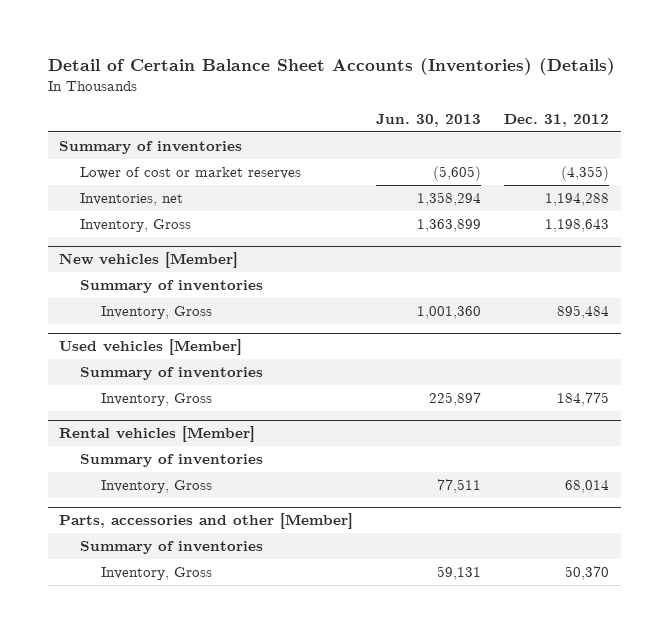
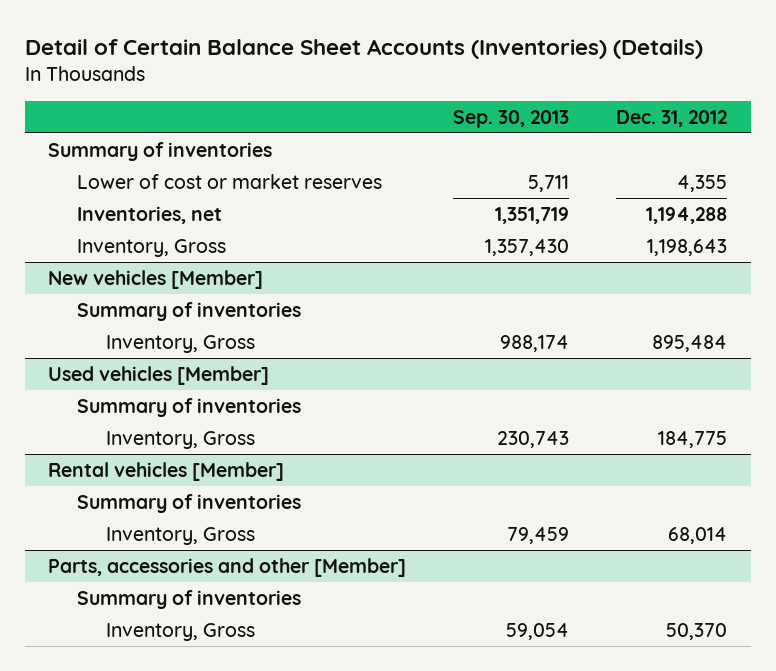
[376,113,482,127] Jun. 30, 2013 -> none
none -> [453,109,570,128] Sep. 30, 2013
[561,166,610,182] (4,355) -> [677,174,728,192] 4,355

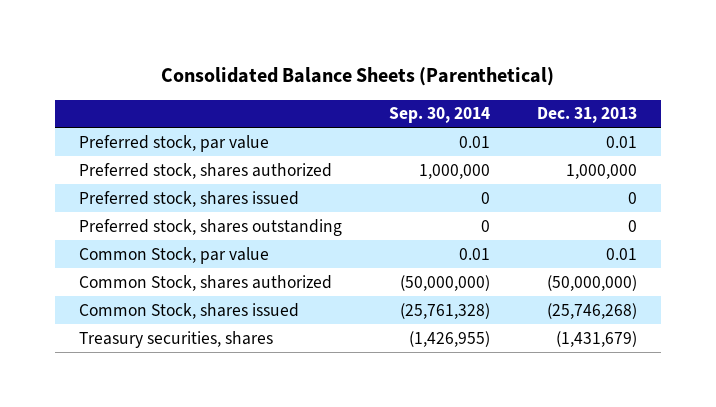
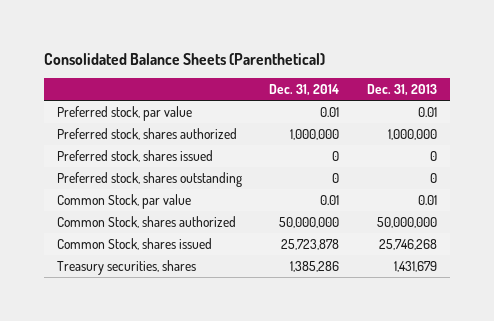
[388,107,490,124] Sep. 30, 2014 -> none
none -> [269,84,340,97] Dec. 31, 2014
[546,274,637,291] (50,000,000) -> [376,216,437,228] 50,000,000
[546,302,637,319] (25,746,268) -> [378,238,437,250] 25,746,268
[555,330,637,347] (1,431,679) -> [393,260,437,272] 1,431,679

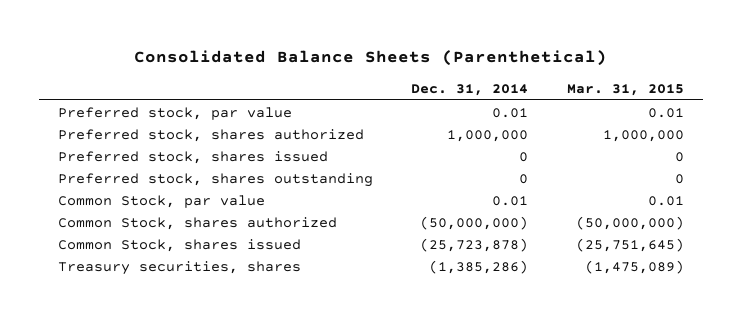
[366,84,437,97] Dec. 31, 2013 -> none
none -> [566,84,684,97] Mar. 31, 2015
[279,216,340,228] 50,000,000 -> [420,215,529,230] (50,000,000)
[281,238,340,250] 25,723,878 -> [420,237,529,252] (25,723,878)
[290,260,340,272] 1,385,286 -> [429,259,529,274] (1,385,286)

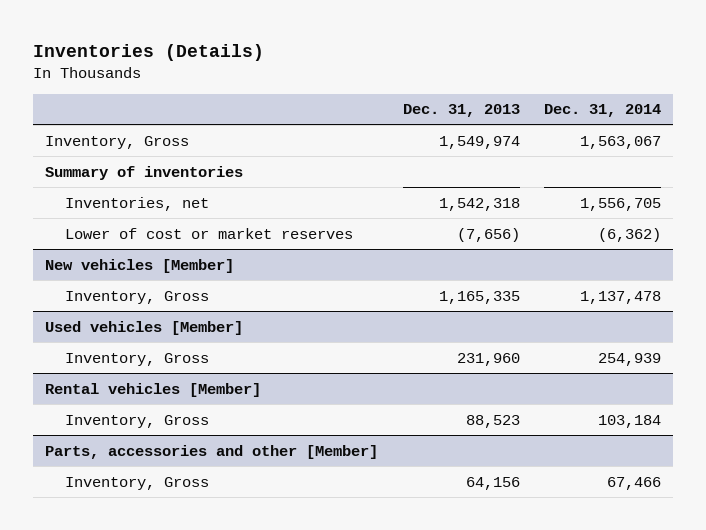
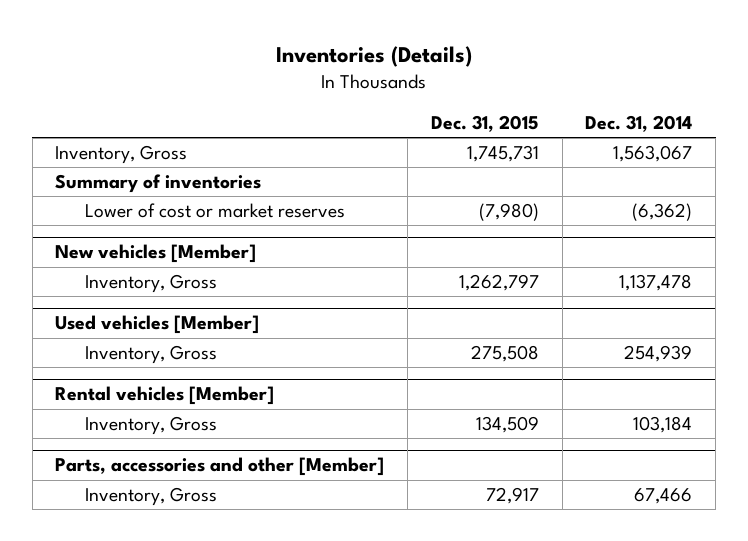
[402,104,520,118] Dec. 31, 2013 -> none
none -> [430,114,539,132] Dec. 31, 2015
[64,196,209,211] Inventories, net -> none

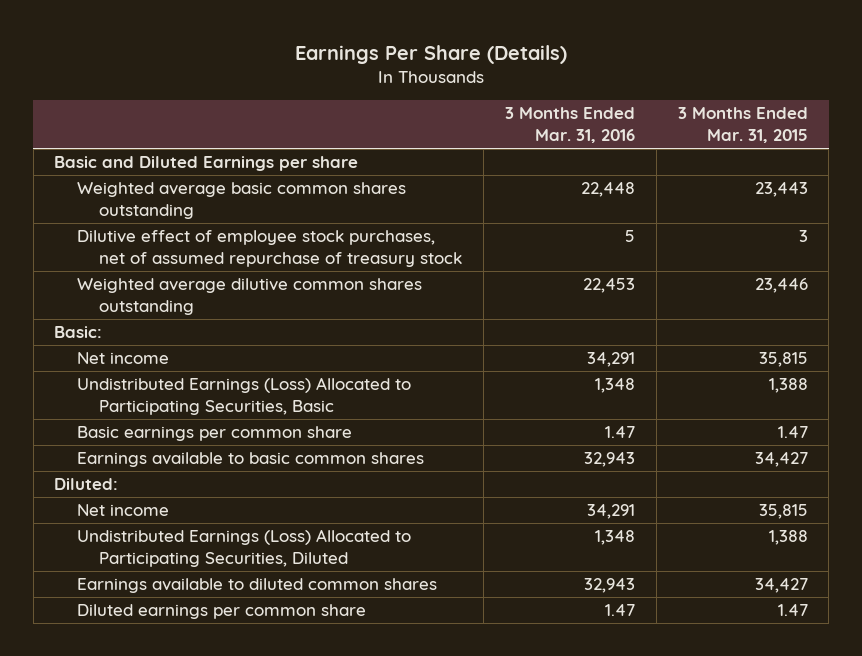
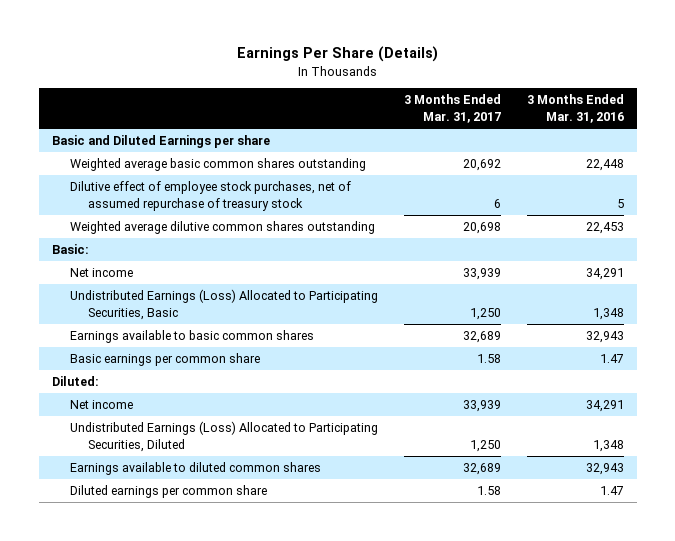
[677,107,808,144] 3 Months Ended Mar. 31, 2015 -> none
none -> [403,94,501,123] 3 Months Ended Mar. 31, 2017
[76,426,352,442] Basic earnings per common share -> [69,353,260,367] Basic earnings per common share

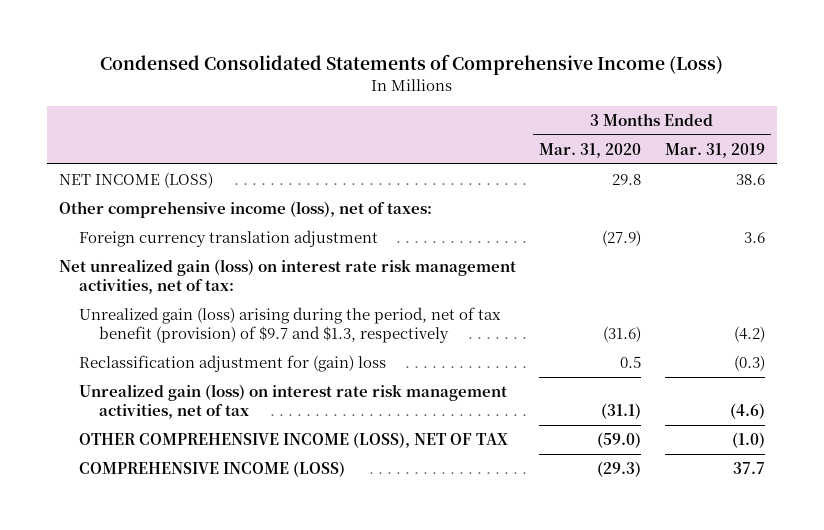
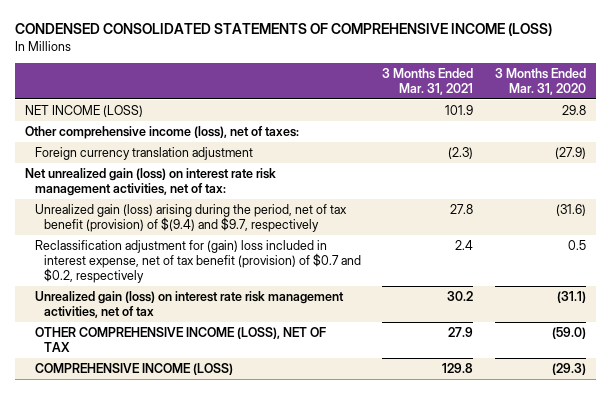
[99,54,723,76] Condensed Consolidated Statements of Comprehensive Income (Loss) -> [14,22,552,36] CONDENSED CONSOLIDATED STATEMENTS OF COMPREHENSIVE INCOME (LOSS)
[665,142,766,158] Mar. 31, 2019 -> none
none -> [382,67,474,95] 3 Months Ended Mar. 31, 2021
[78,306,501,344] Unrealized gain (loss) arising during the period, net of tax benefit (provision) of $9.7 and $1.3, respectively -> [34,203,347,232] Unrealized gain (loss) arising during the period, net of tax benefit (provision) of $(9.4) and $9.7, respectively
[78,354,386,372] Reclassification adjustment for (gain) loss -> [34,239,362,283] Reclassification adjustment for (gain) loss included in interest expense, net of tax benefit (provision) of $0.7 and $0.2, respectively

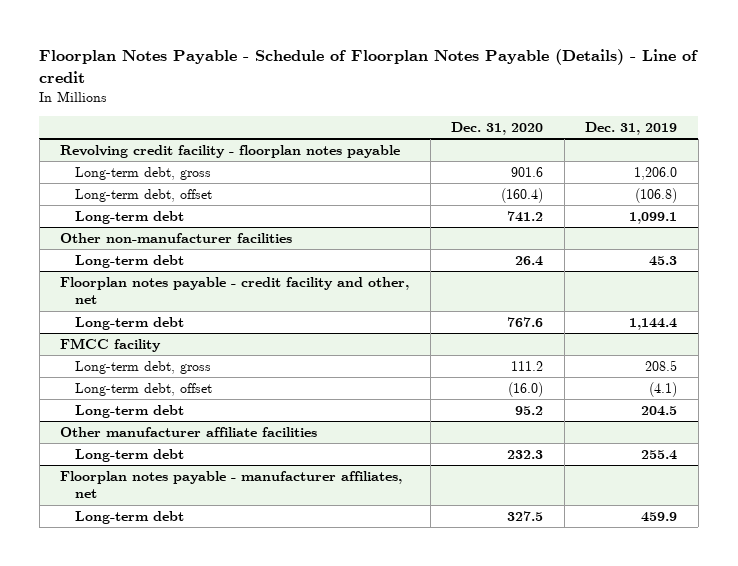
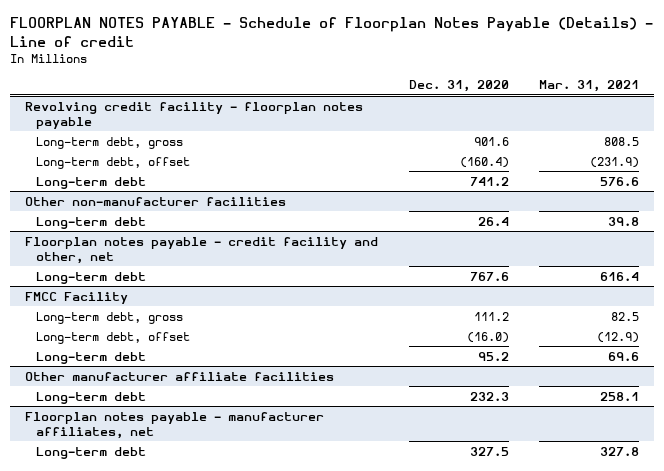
[39,48,699,83] Floorplan Notes Payable - Schedule of Floorplan Notes Payable (Details) - Line of credit -> [10,17,654,47] FLOORPLAN NOTES PAYABLE - Schedule of Floorplan Notes Payable (Details) - Line of credit
[585,122,678,136] Dec. 31, 2019 -> none
none -> [539,80,640,93] Mar. 31, 2021
[60,338,162,353] FMCC facility -> [25,291,129,304] FMCC Facility

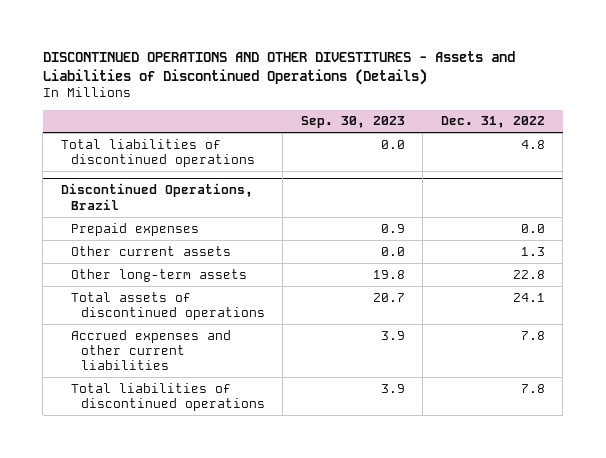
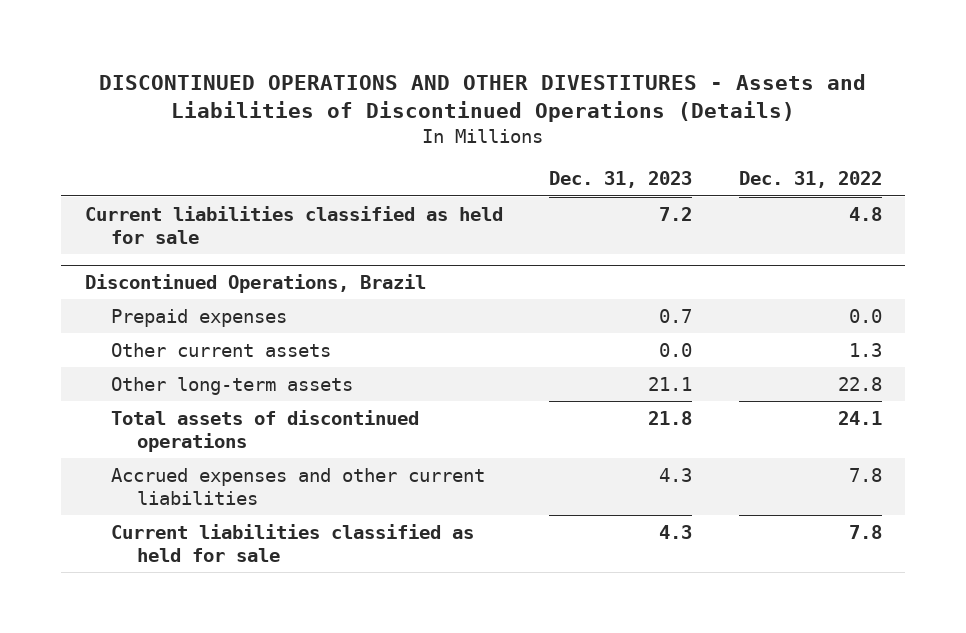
[300,116,405,129] Sep. 30, 2023 -> none
none -> [549,171,693,189] Dec. 31, 2023
[60,138,255,167] Total liabilities of discontinued operations -> [84,205,503,244] Current liabilities classified as held for sale
[70,382,265,411] Total liabilities of discontinued operations -> [110,523,474,562] Current liabilities classified as held for sale

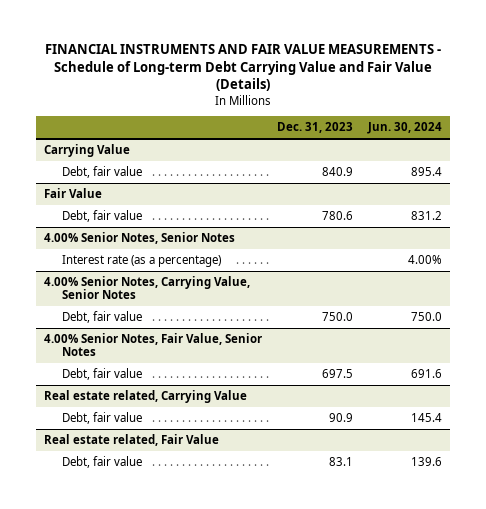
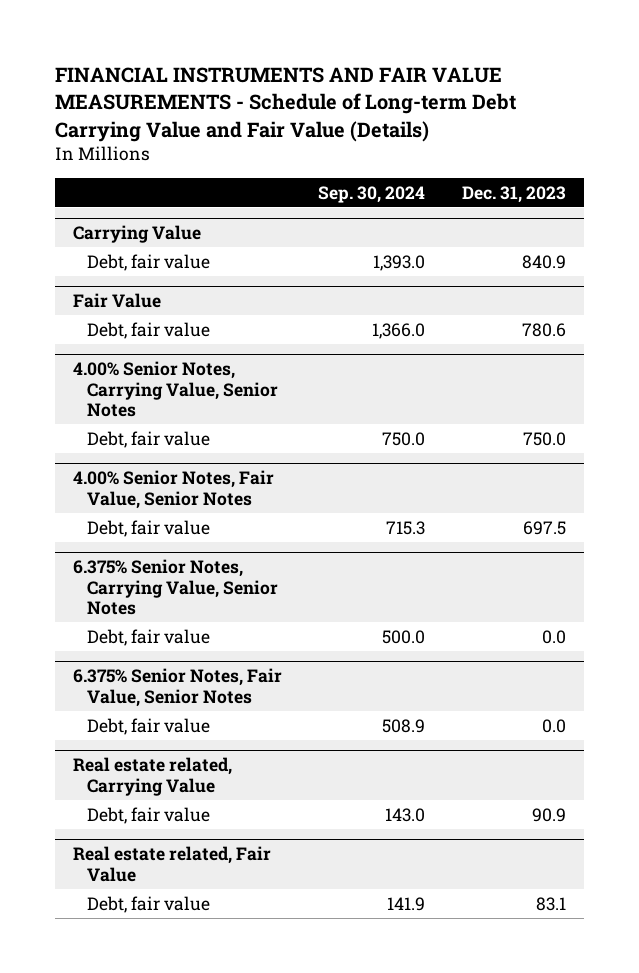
[367,122,443,135] Jun. 30, 2024 -> none
none -> [318,185,426,203] Sep. 30, 2024
[43,231,235,244] 4.00% Senior Notes, Senior Notes -> none
[61,254,221,267] Interest rate (as a percentage) -> none
none -> [73,558,278,616] 6.375% Senior Notes, Carrying Value, Senior Notes
none -> [86,628,210,646] Debt, fair value
none -> [73,667,283,707] 6.375% Senior Notes, Fair Value, Senior Notes
none -> [86,717,210,735] Debt, fair value

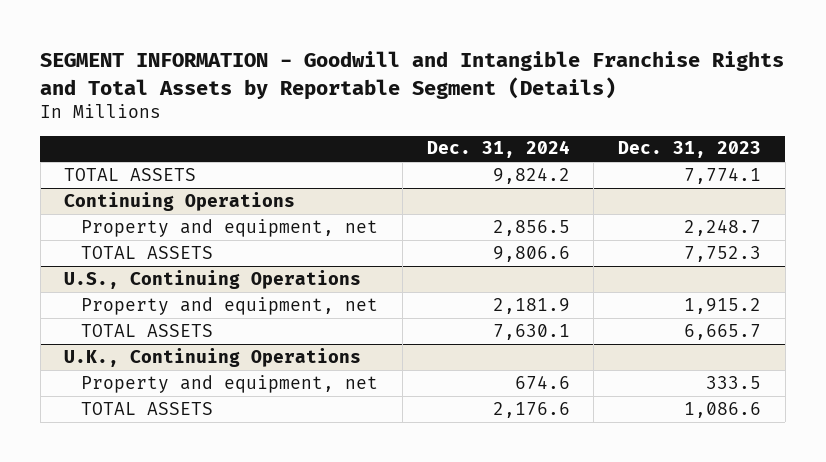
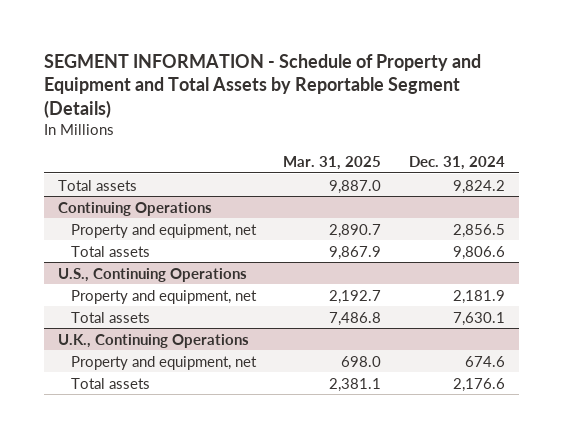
[40,51,785,100] SEGMENT INFORMATION - Goodwill and Intangible Franchise Rights and Total Assets by Reportable Segment (Details) -> [44,53,482,118] SEGMENT INFORMATION - Schedule of Property and Equipment and Total Assets by Reportable Segment (Details)
[618,141,762,159] Dec. 31, 2023 -> none
none -> [283,155,382,170] Mar. 31, 2025
[64,167,197,181] TOTAL ASSETS -> [57,179,137,191] Total assets
[81,245,214,259] TOTAL ASSETS -> [70,245,150,257] Total assets
[81,323,214,337] TOTAL ASSETS -> [70,311,150,323] Total assets
[81,401,214,415] TOTAL ASSETS -> [70,377,150,389] Total assets

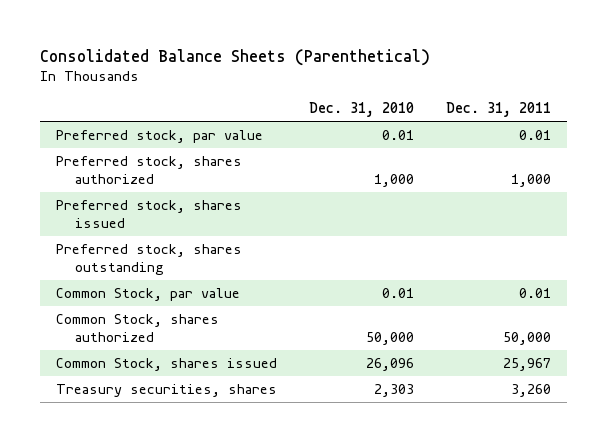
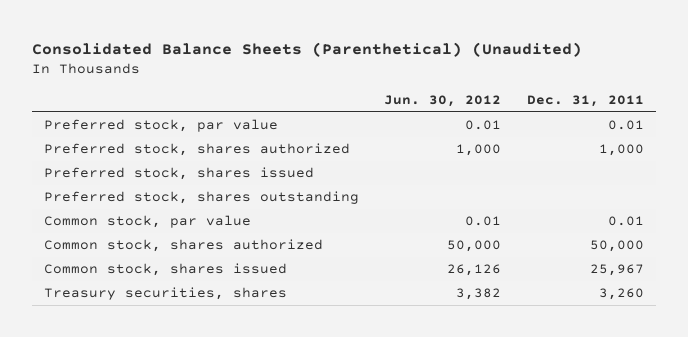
[39,48,430,66] Consolidated Balance Sheets (Parenthetical) -> [31,42,582,58] Consolidated Balance Sheets (Parenthetical) (Unaudited)
[308,102,414,118] Dec. 31, 2010 -> none
none -> [384,94,502,107] Jun. 30, 2012
[55,287,240,301] Common Stock, par value -> [44,215,252,229] Common stock, par value
[55,313,219,342] Common Stock, shares authorized -> [44,239,324,253] Common stock, shares authorized
[55,357,277,371] Common Stock, shares issued -> [44,263,288,277] Common stock, shares issued

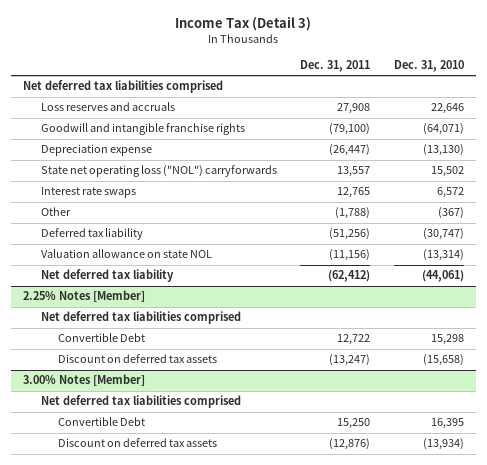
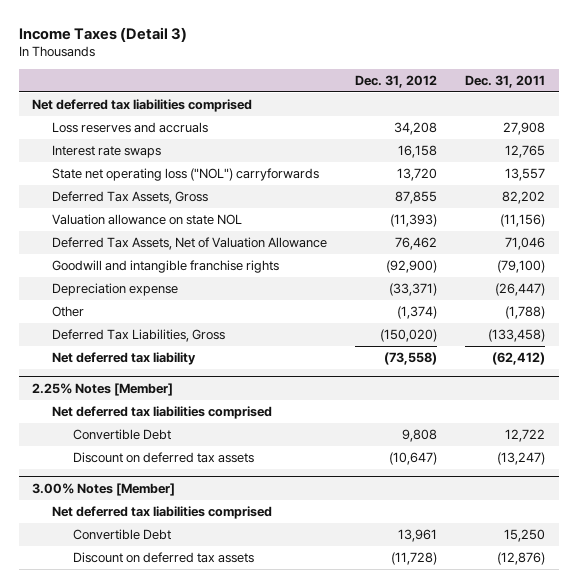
[175,16,312,32] Income Tax (Detail 3) -> [18,26,187,42] Income Taxes (Detail 3)
[393,60,464,73] Dec. 31, 2010 -> none
none -> [355,74,438,88] Dec. 31, 2012
[40,187,136,199] Interest rate swaps -> [52,145,162,159] Interest rate swaps
[40,165,277,178] State net operating loss ("NOL") carryforwards -> [52,168,320,182] State net operating loss ("NOL") carryforwards
none -> [52,191,209,205] Deferred Tax Assets, Gross
[40,249,212,259] Valuation allowance on state NOL -> [52,214,243,226] Valuation allowance on state NOL
none -> [52,237,328,251] Deferred Tax Assets, Net of Valuation Allowance
[40,228,143,241] Deferred tax liability -> none
none -> [52,329,226,343] Deferred Tax Liabilities, Gross

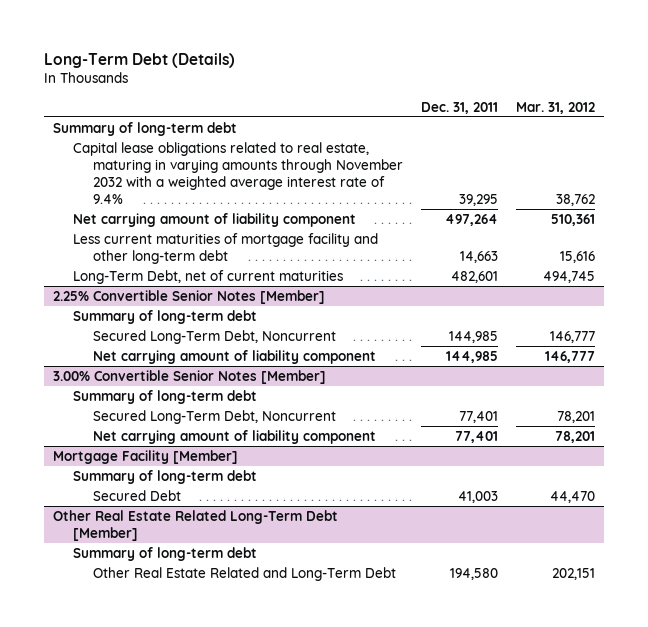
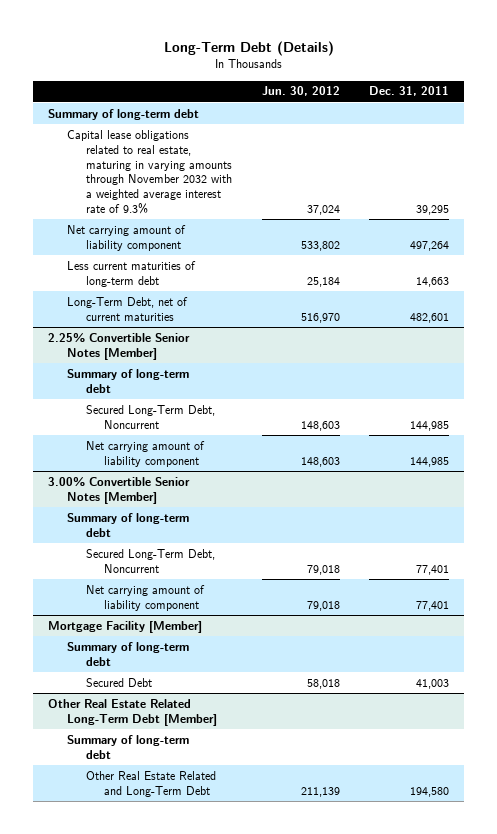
[516,101,596,114] Mar. 31, 2012 -> none
none -> [261,86,340,97] Jun. 30, 2012
[72,141,403,204] Capital lease obligations related to real estate, maturing in varying amounts through November 2032 with a weighted average interest rate of 9.4% -> [66,129,232,214] Capital lease obligations related to real estate, maturing in varying amounts through November 2032 with a weighted average interest rate of 9.3%
[72,232,378,264] Less current maturities of mortgage facility and other long-term debt -> [66,260,196,287] Less current maturities of long-term debt

